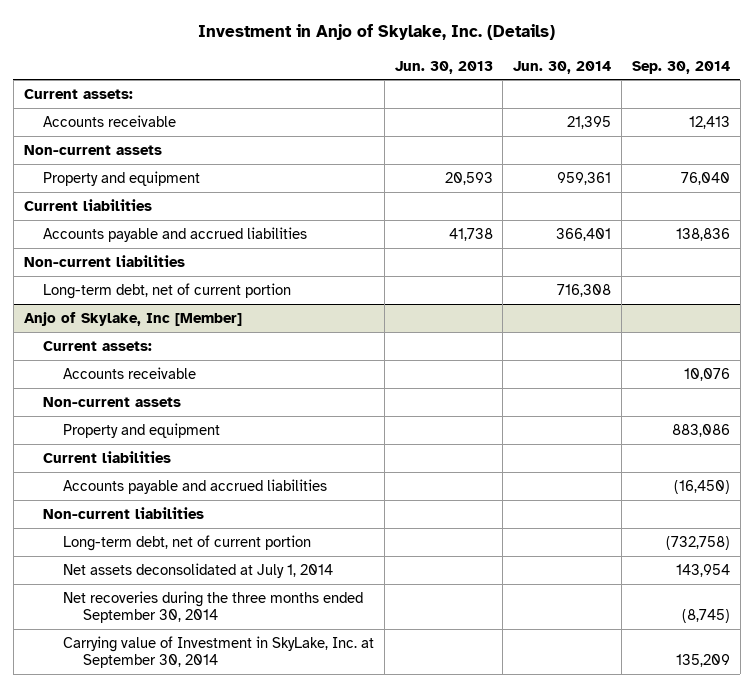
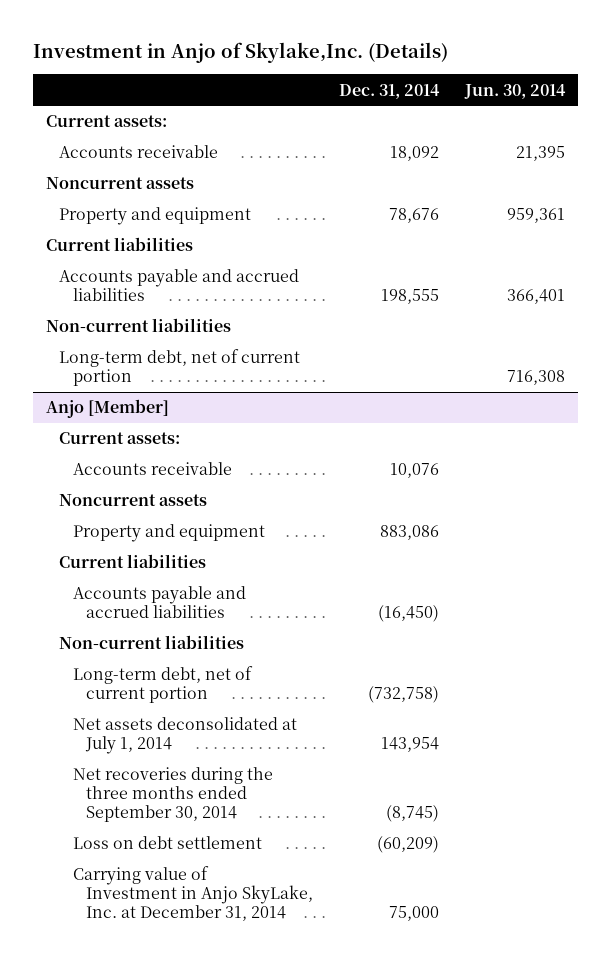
[197,23,555,40] Investment in Anjo of Skylake, Inc. (Details) -> [33,42,449,64] Investment in Anjo of Skylake,Inc. (Details)
[394,60,493,74] Jun. 30, 2013 -> none
[631,60,730,74] Sep. 30, 2014 -> none
none -> [338,83,440,99] Dec. 31, 2014
[23,144,162,155] Non-current assets -> [46,177,195,190] Noncurrent assets
[23,311,242,326] Anjo of Skylake, Inc [Member] -> none
[43,340,153,351] Current assets: -> none
[63,366,197,379] Accounts receivable -> none
[43,396,182,407] Non-current assets -> none
[63,422,221,438] Property and equipment -> none
[43,450,172,463] Current liabilities -> none
[63,478,328,494] Accounts payable and accrued liabilities -> none
[43,506,205,519] Non-current liabilities -> none
[63,534,312,551] Long-term debt, net of current portion -> none
[63,562,334,578] Net assets deconsolidated at July 1, 2014 -> none
[63,590,364,624] Net recoveries during the three months ended September 30, 2014 -> none
[63,635,375,669] Carrying value of Investment in SkyLake, Inc. at September 30, 2014 -> none
none -> [46,399,170,419] Anjo [Member]
none -> [59,432,181,445] Current assets:
none -> [72,462,232,476] Accounts receivable
none -> [59,494,208,507] Noncurrent assets
none -> [72,524,265,543] Property and equipment
none -> [59,554,207,569] Current liabilities
none -> [72,586,246,619] Accounts payable and accrued liabilities
none -> [59,635,245,650] Non-current liabilities
none -> [72,666,253,704] Long-term debt, net of current portion
none -> [72,717,297,755] Net assets deconsolidated at July 1, 2014
none -> [72,767,273,823] Net recoveries during the three months ended September 30, 2014
none -> [72,836,262,850] Loss on debt settlement
none -> [72,866,313,922] Carrying value of Investment in Anjo SkyLake, Inc. at December 31, 2014

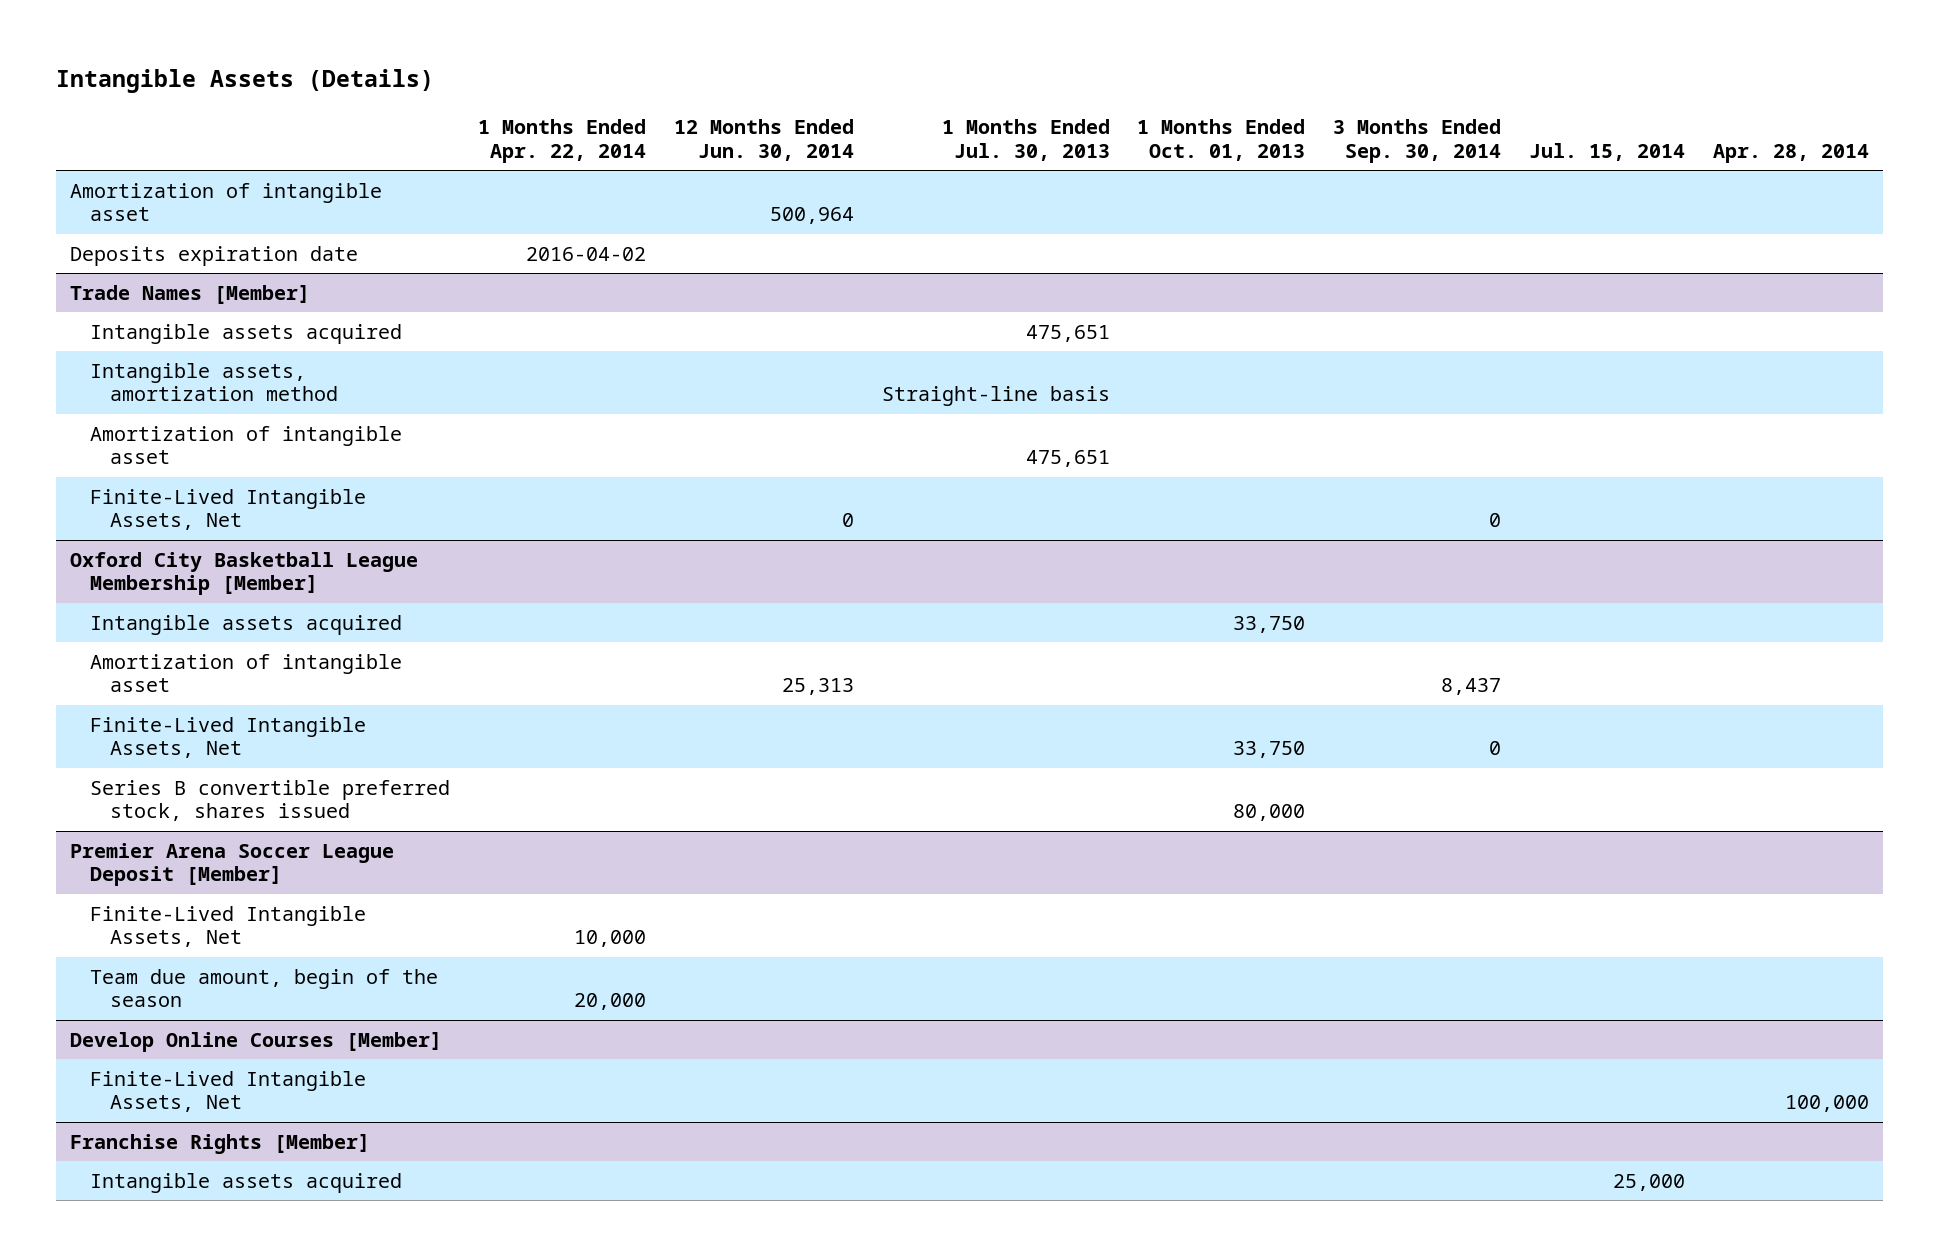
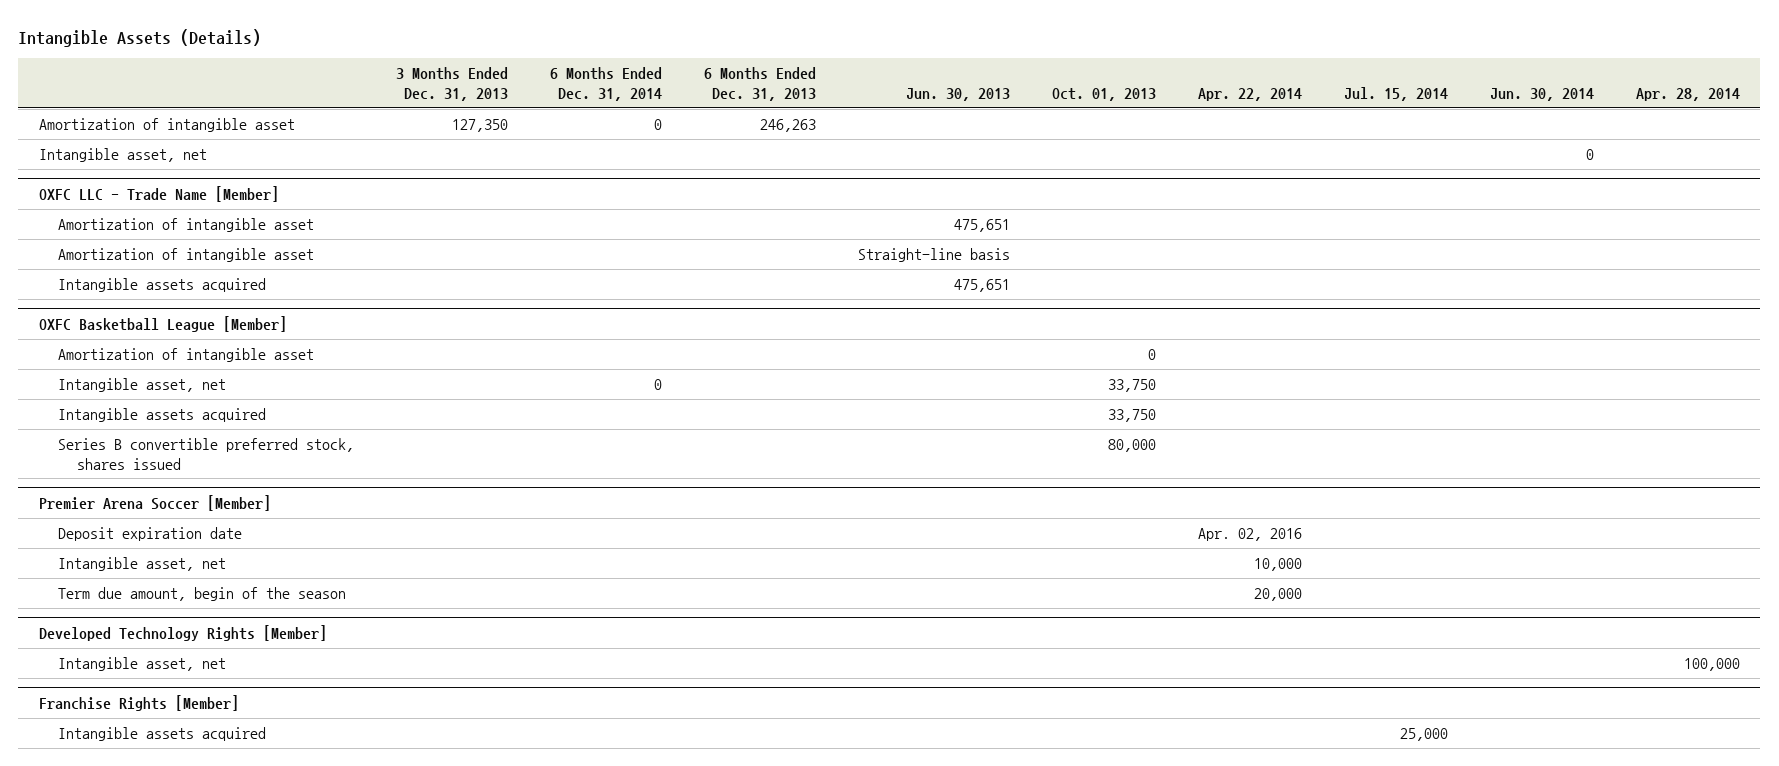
[477,119,646,163] 1 Months Ended Apr. 22, 2014 -> none
[673,119,854,161] 12 Months Ended Jun. 30, 2014 -> none
[941,119,1110,161] 1 Months Ended Jul. 30, 2013 -> none
[1137,119,1306,161] 1 Months Ended Oct. 01, 2013 -> none
[1333,119,1502,163] 3 Months Ended Sep. 30, 2014 -> none
none -> [396,67,509,101] 3 Months Ended Dec. 31, 2013
none -> [550,67,663,101] 6 Months Ended Dec. 31, 2014
none -> [703,67,816,101] 6 Months Ended Dec. 31, 2013
none -> [905,87,1010,101] Jun. 30, 2013
none -> [1051,87,1156,101] Oct. 01, 2013
none -> [1197,87,1302,101] Apr. 22, 2014
none -> [1489,87,1594,101] Jun. 30, 2014
[70,245,359,266] Deposits expiration date -> none
[70,284,311,304] Trade Names [Member] -> none
[90,323,403,344] Intangible assets acquired -> none
[90,362,339,402] Intangible assets, amortization method -> none
[90,425,403,465] Amortization of intangible asset -> none
[90,488,367,531] Finite-Lived Intangible Assets, Net -> none
[70,551,419,596] Oxford City Basketball League Membership [Member] -> none
[90,614,403,635] Intangible assets acquired -> none
[90,653,403,693] Amortization of intangible asset -> none
[90,716,367,759] Finite-Lived Intangible Assets, Net -> none
[90,779,451,822] Series B convertible preferred stock, shares issued -> none
[70,842,395,887] Premier Arena Soccer League Deposit [Member] -> none
[90,905,367,948] Finite-Lived Intangible Assets, Net -> none
[90,968,439,1008] Team due amount, begin of the season -> none
none -> [39,147,208,162] Intangible asset, net
none -> [39,185,280,202] OXFC LLC - Trade Name [Member]
none -> [58,217,315,232] Amortization of intangible asset
none -> [58,247,315,262] Amortization of intangible asset
none -> [58,277,267,292] Intangible assets acquired
none -> [39,315,288,332] OXFC Basketball League [Member]
none -> [58,347,315,362] Amortization of intangible asset
none -> [58,377,227,392] Intangible asset, net
none -> [58,407,267,422] Intangible assets acquired
none -> [58,437,355,470] Series B convertible preferred stock, shares issued
none -> [39,494,272,511] Premier Arena Soccer [Member]
none -> [58,526,243,541] Deposit expiration date
none -> [58,556,227,571] Intangible asset, net
none -> [58,586,347,601] Term due amount, begin of the season
[70,1031,443,1052] Develop Online Courses [Member] -> [39,624,328,641] Developed Technology Rights [Member]
[90,1070,367,1113] Finite-Lived Intangible Assets, Net -> [58,656,227,671] Intangible asset, net

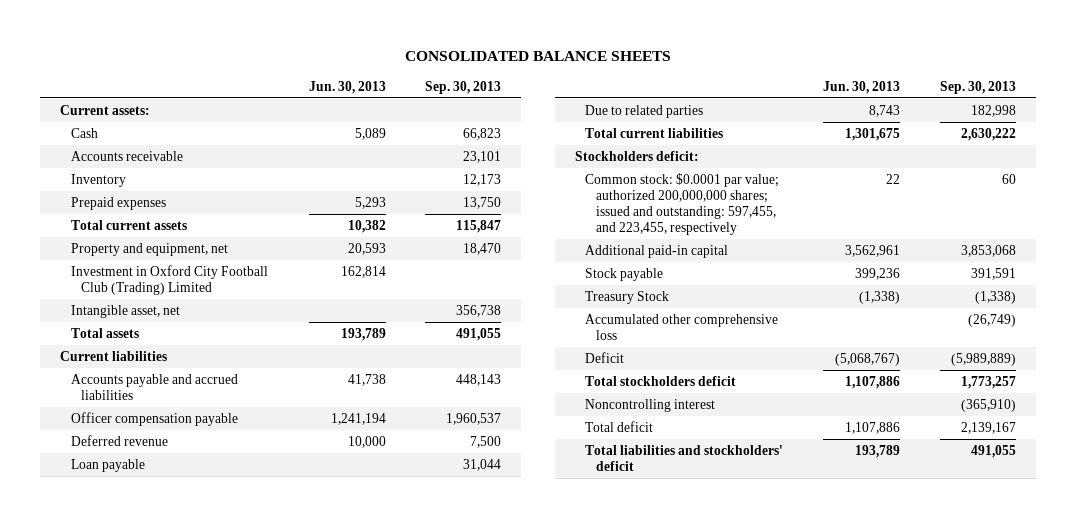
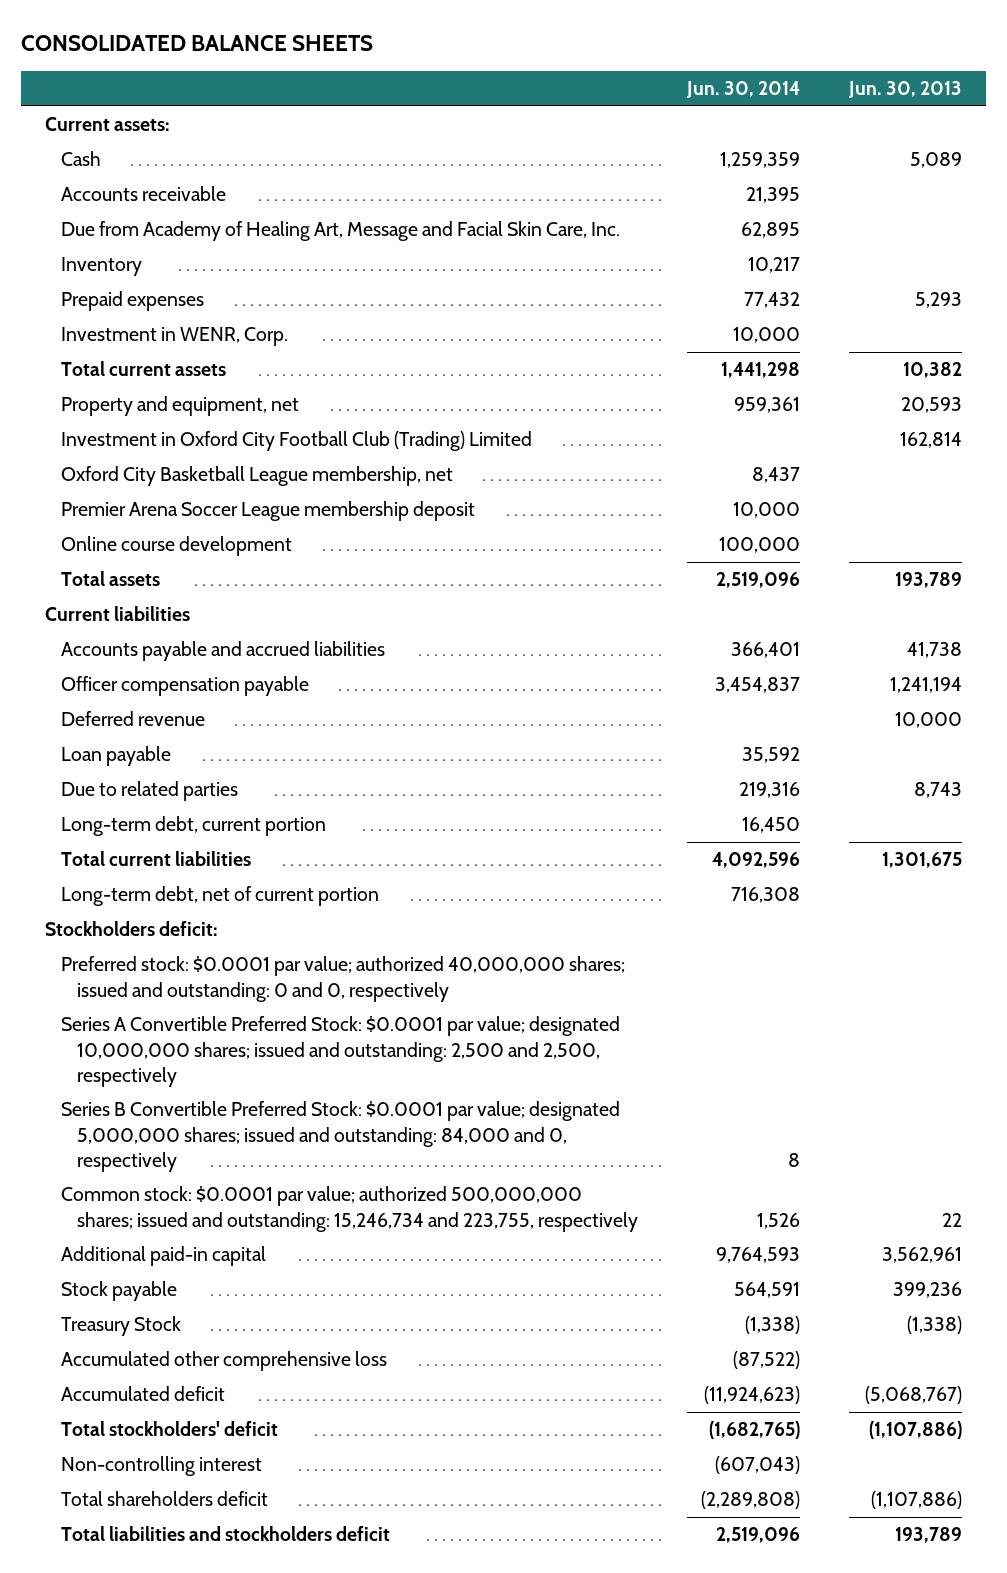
[425,80,502,94] Sep. 30, 2013 -> none
none -> [685,81,800,99] Jun. 30, 2014
none -> [60,221,620,242] Due from Academy of Healing Art, Message and Facial Skin Care, Inc.
none -> [60,327,288,347] Investment in WENR, Corp.
[70,304,180,318] Intangible asset, net -> none
none -> [60,466,453,487] Oxford City Basketball League membership, net
none -> [60,501,475,522] Premier Arena Soccer League membership deposit
none -> [60,536,292,557] Online course development
none -> [60,816,326,837] Long-term debt, current portion
none -> [60,886,379,907] Long-term debt, net of current portion
none -> [60,956,625,1002] Preferred stock: $0.0001 par value; authorized 40,000,000 shares; issued and outstanding: 0 and 0, respectively
none -> [60,1016,620,1087] Series A Convertible Preferred Stock: $0.0001 par value; designated 10,000,000 shares; issued and outstanding: 2,500 and 2,500, respectively
none -> [60,1101,620,1172] Series B Convertible Preferred Stock: $0.0001 par value; designated 5,000,000 shares; issued and outstanding: 84,000 and 0, respectively
[585,172,780,236] Common stock: $0.0001 par value; authorized 200,000,000 shares; issued and outstanding: 597,455, and 223,455, respectively -> [60,1186,638,1232] Common stock: $0.0001 par value; authorized 500,000,000 shares; issued and outstanding: 15,246,734 and 223,755, respectively
[585,351,625,363] Deficit -> [60,1386,225,1402] Accumulated deficit
[585,375,737,386] Total stockholders deficit -> [60,1421,278,1437] Total stockholders' deficit
[845,375,901,389] 1,107,886 -> [868,1421,962,1440] (1,107,886)
[585,398,716,412] Noncontrolling interest -> [60,1456,262,1477] Non-controlling interest
[585,420,654,432] Total deficit -> [60,1491,268,1507] Total shareholders deficit
[845,421,901,434] 1,107,886 -> [870,1491,962,1510] (1,107,886)
[585,444,784,472] Total liabilities and stockholders' deficit -> [60,1526,390,1542] Total liabilities and stockholders deficit

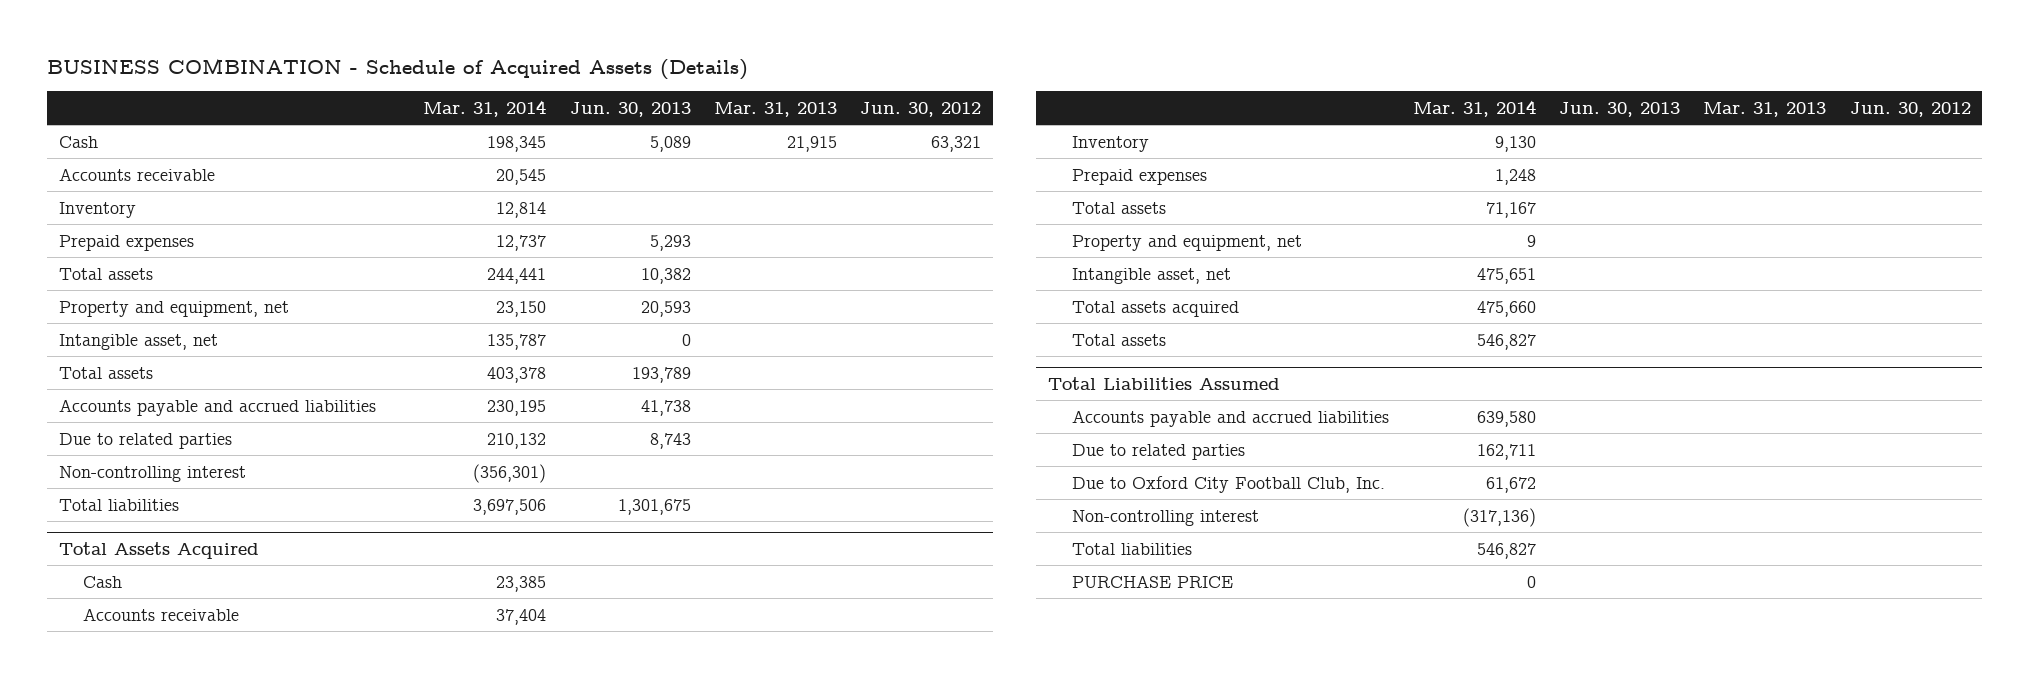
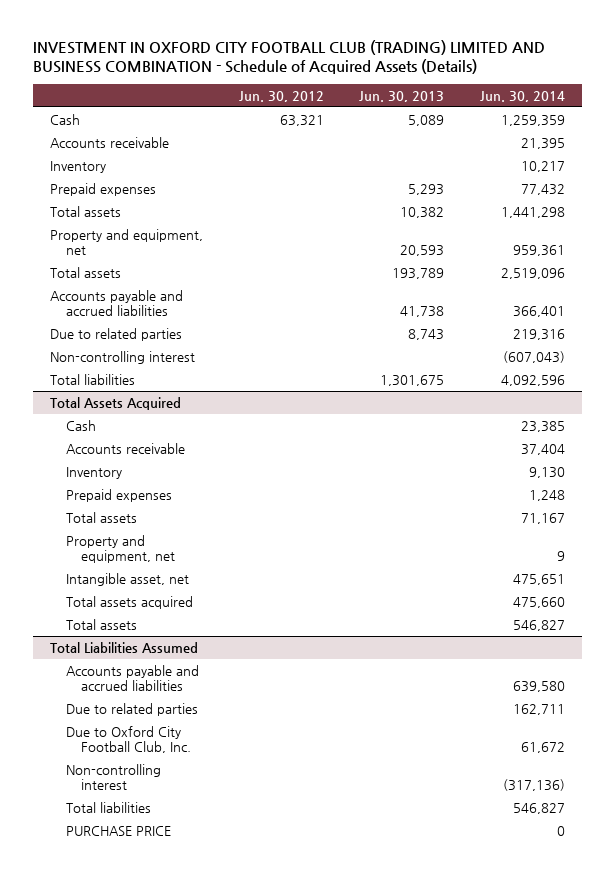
[46,57,748,80] BUSINESS COMBINATION - Schedule of Acquired Assets (Details) -> [32,39,545,75] INVESTMENT IN OXFORD CITY FOOTBALL CLUB (TRADING) LIMITED AND BUSINESS COMBINATION - Schedule of Acquired Assets (Details)
[423,99,547,117] Mar. 31, 2014 -> none
[713,101,837,117] Mar. 31, 2013 -> none
none -> [479,90,565,102] Jun. 30, 2014
[58,333,218,350] Intangible asset, net -> none

